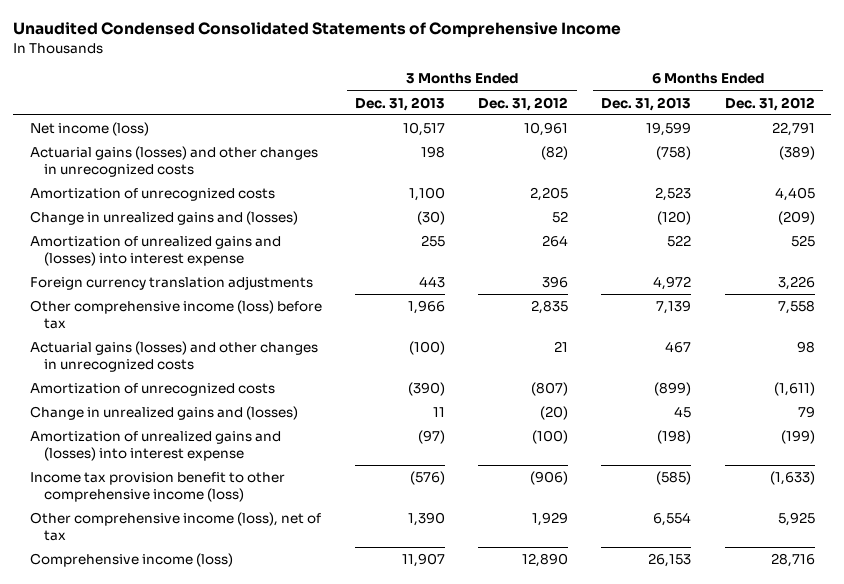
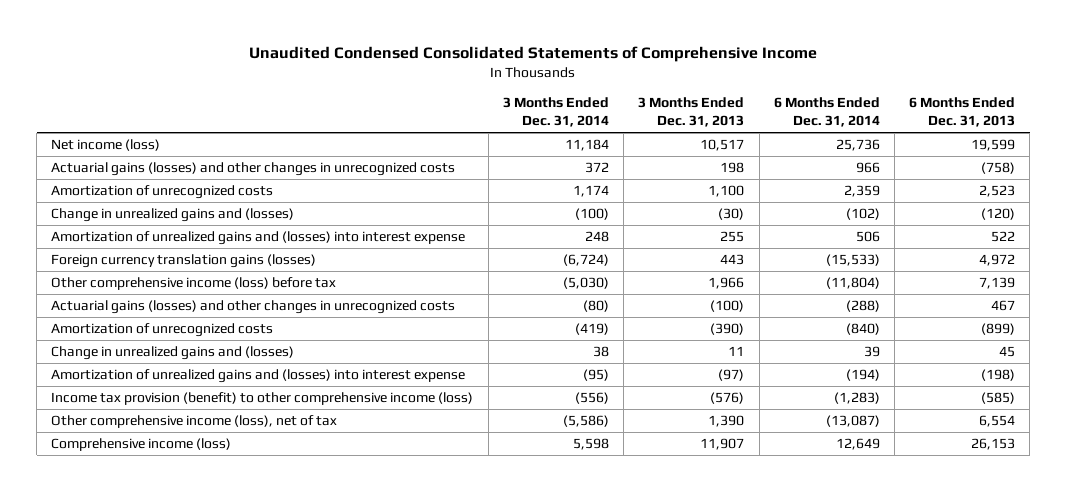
[478,96,569,111] Dec. 31, 2012 -> none
[724,96,815,111] Dec. 31, 2012 -> none
none -> [502,97,609,128] 3 Months Ended Dec. 31, 2014
none -> [773,97,880,128] 6 Months Ended Dec. 31, 2014
[29,276,313,291] Foreign currency translation adjustments -> [51,254,317,269] Foreign currency translation gains (losses)
[29,472,285,503] Income tax provision benefit to other comprehensive income (loss) -> [51,392,474,406] Income tax provision (benefit) to other comprehensive income (loss)

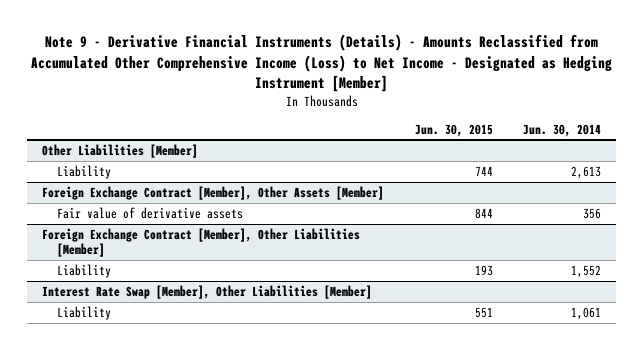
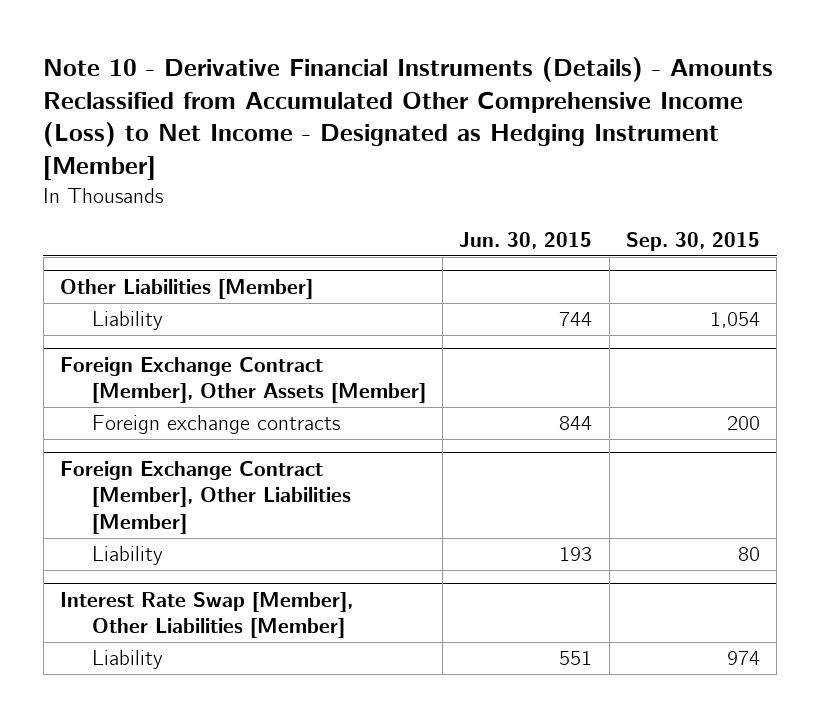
[30,34,612,92] Note 9 - Derivative Financial Instruments (Details) - Amounts Reclassified from Accumulated Other Comprehensive Income (Loss) to Net Income - Designated as Hedging Instrument [Member] -> [43,56,774,181] Note 10 - Derivative Financial Instruments (Details) - Amounts Reclassified from Accumulated Other Comprehensive Income (Loss) to Net Income - Designated as Hedging Instrument [Member]
[523,123,602,137] Jun. 30, 2014 -> none
none -> [626,232,761,252] Sep. 30, 2015
[57,206,244,219] Fair value of derivative assets -> [91,415,340,435] Foreign exchange contracts

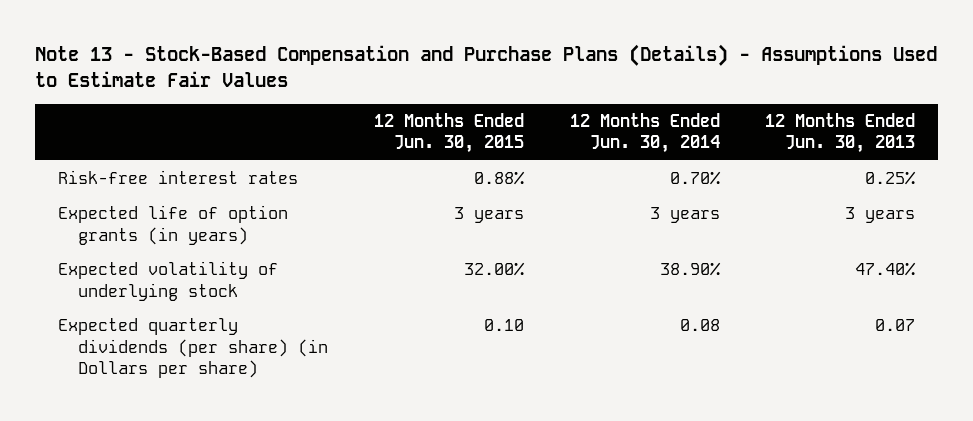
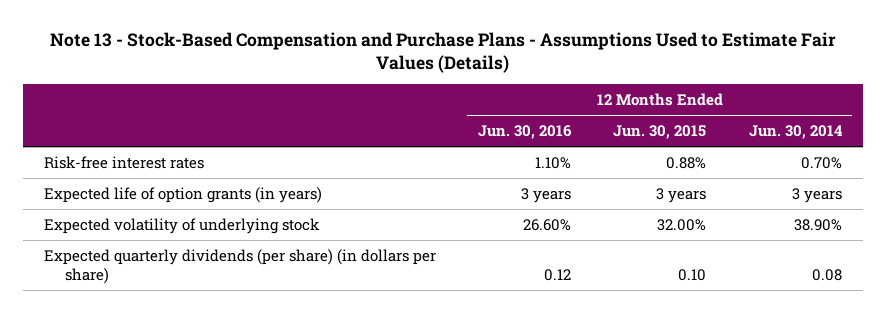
[34,43,937,87] Note 13 - Stock-Based Compensation and Purchase Plans (Details) - Assumptions Used to Estimate Fair Values -> [49,31,836,74] Note 13 - Stock-Based Compensation and Purchase Plans - Assumptions Used to Estimate Fair Values (Details)
[765,112,916,154] 12 Months Ended Jun. 30, 2013 -> none
none -> [478,125,573,140] Jun. 30, 2016
[57,318,329,379] Expected quarterly dividends (per share) (in Dollars per share) -> [43,248,436,284] Expected quarterly dividends (per share) (in dollars per share)

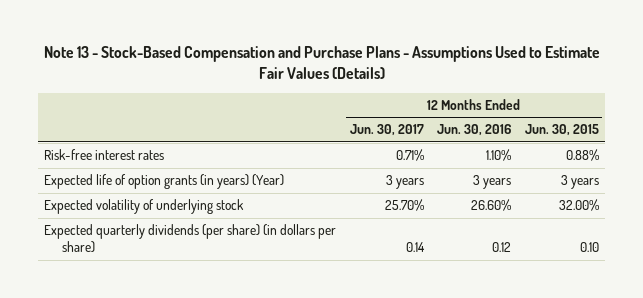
[748,125,843,140] Jun. 30, 2014 -> none
none -> [349,124,424,137] Jun. 30, 2017
[43,186,322,203] Expected life of option grants (in years) -> [44,174,285,190] Expected life of option grants (in years) (Year)

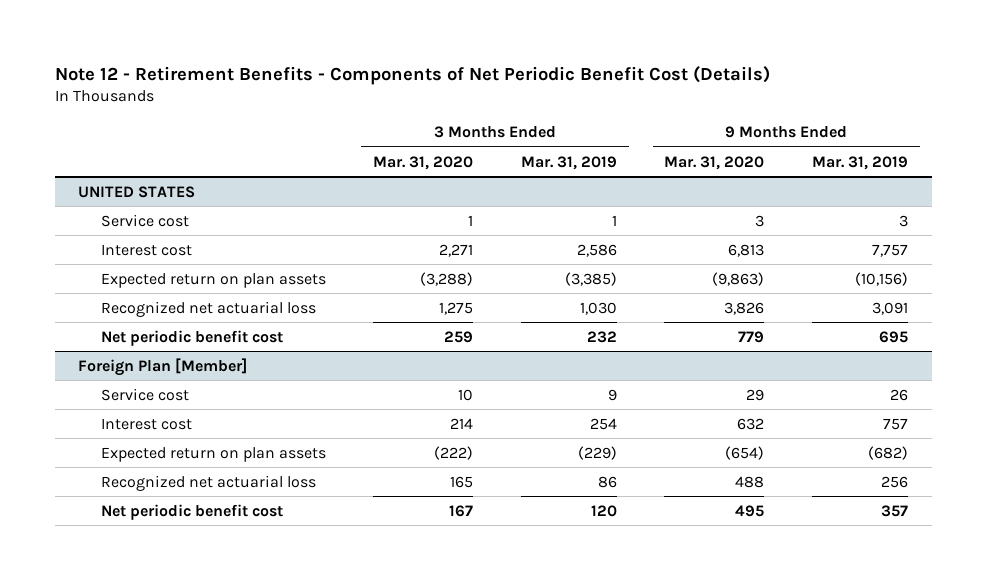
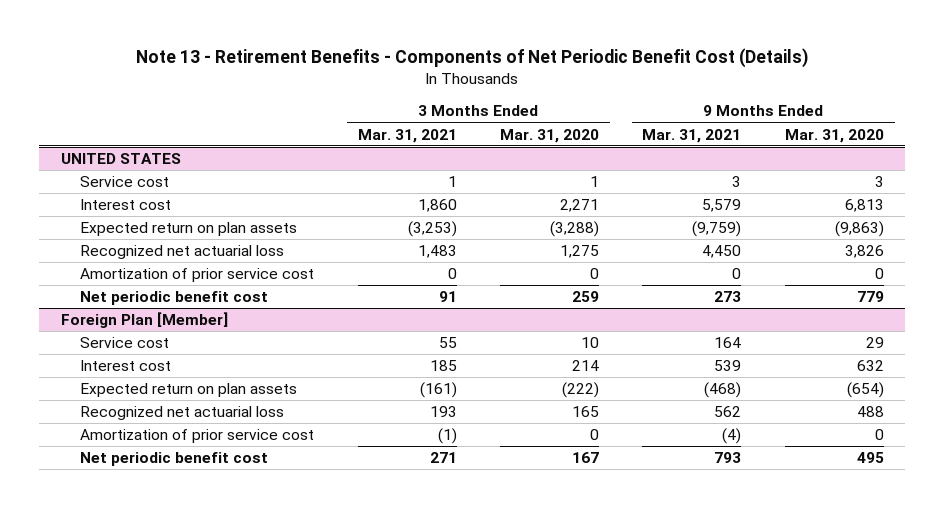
[54,65,770,85] Note 12 - Retirement Benefits - Components of Net Periodic Benefit Cost (Details) -> [136,48,809,69] Note 13 - Retirement Benefits - Components of Net Periodic Benefit Cost (Details)
[520,155,617,170] Mar. 31, 2019 -> none
[812,155,909,170] Mar. 31, 2019 -> none
none -> [357,128,457,143] Mar. 31, 2021
none -> [642,128,742,143] Mar. 31, 2021
none -> [80,268,315,283] Amortization of prior service cost
none -> [80,429,315,444] Amortization of prior service cost

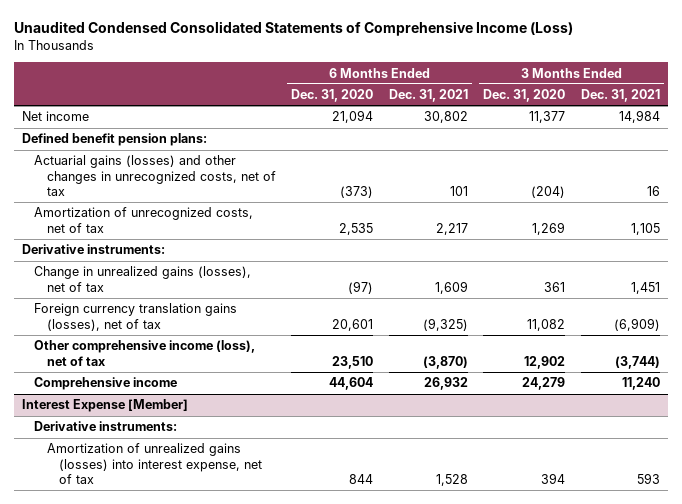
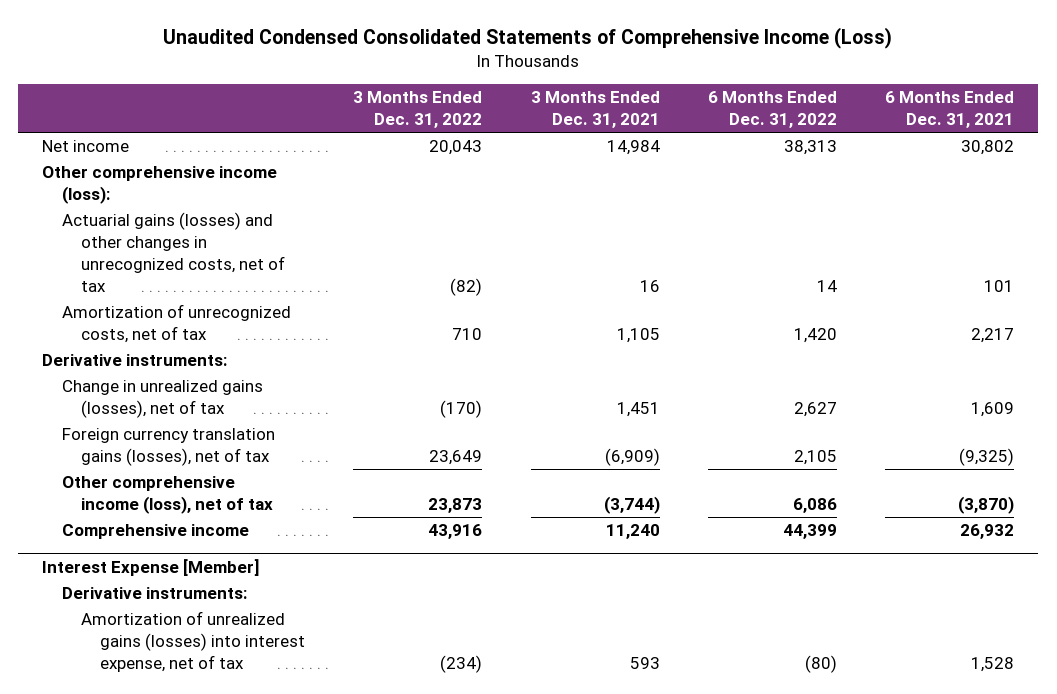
[291,89,374,103] Dec. 31, 2020 -> none
[483,89,566,103] Dec. 31, 2020 -> none
none -> [353,91,483,129] 3 Months Ended Dec. 31, 2022
none -> [707,91,837,129] 6 Months Ended Dec. 31, 2022
[22,133,208,147] Defined benefit pension plans: -> [42,166,278,204] Other comprehensive income (loss):

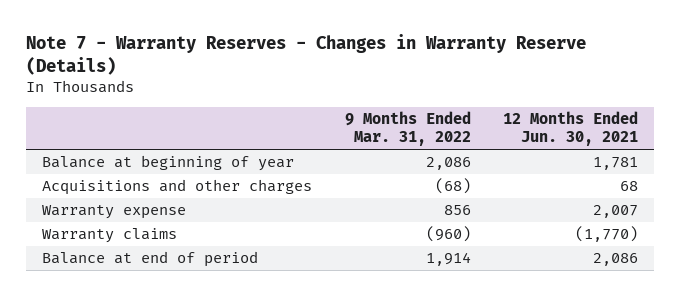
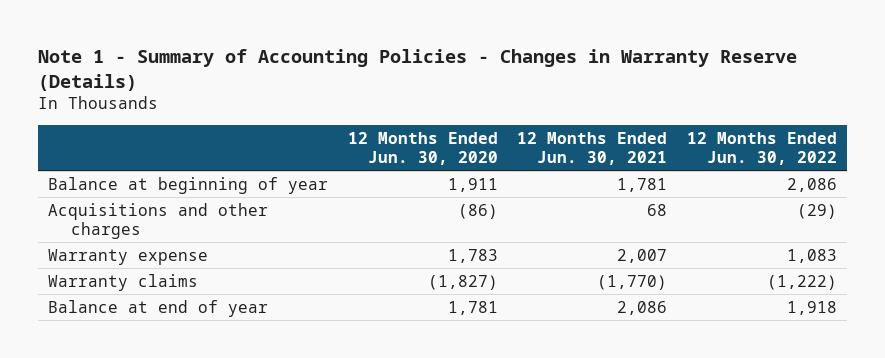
[26,34,587,76] Note 7 - Warranty Reserves - Changes in Warranty Reserve (Details) -> [38,48,798,91] Note 1 - Summary of Accounting Policies - Changes in Warranty Reserve (Details)
[344,111,471,147] 9 Months Ended Mar. 31, 2022 -> none
none -> [347,131,498,166] 12 Months Ended Jun. 30, 2020
none -> [687,131,838,166] 12 Months Ended Jun. 30, 2022
[42,251,259,268] Balance at end of period -> [47,299,268,317] Balance at end of year

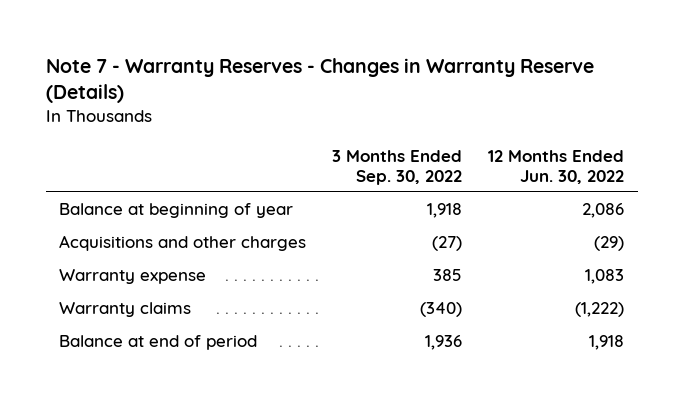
[38,48,798,91] Note 1 - Summary of Accounting Policies - Changes in Warranty Reserve (Details) -> [45,57,594,104] Note 7 - Warranty Reserves - Changes in Warranty Reserve (Details)
[347,131,498,166] 12 Months Ended Jun. 30, 2020 -> none
[517,131,668,166] 12 Months Ended Jun. 30, 2021 -> none
none -> [332,149,463,185] 3 Months Ended Sep. 30, 2022
[47,299,268,317] Balance at end of year -> [59,335,258,351] Balance at end of period

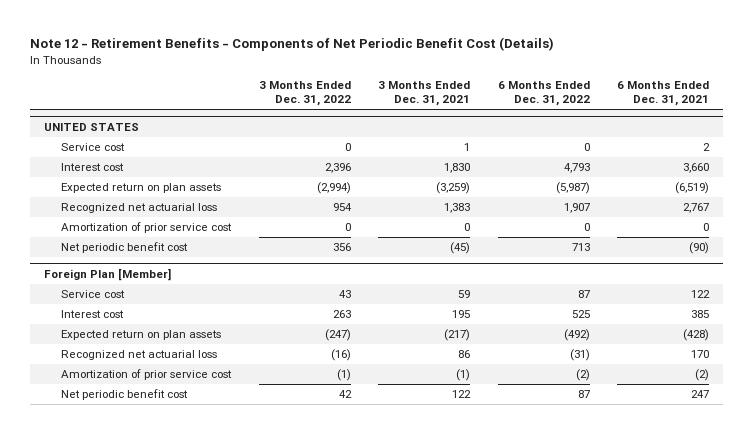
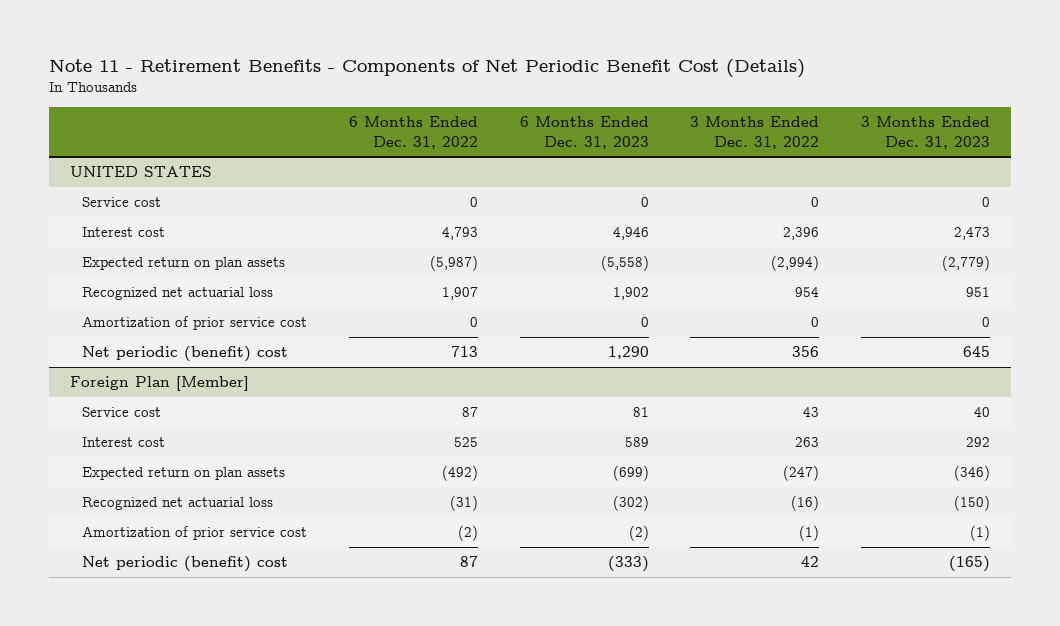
[30,37,555,52] Note 12 - Retirement Benefits - Components of Net Periodic Benefit Cost (Details) -> [48,58,805,78] Note 11 - Retirement Benefits - Components of Net Periodic Benefit Cost (Details)
[378,81,471,107] 3 Months Ended Dec. 31, 2021 -> none
[617,81,710,107] 6 Months Ended Dec. 31, 2021 -> none
none -> [519,116,649,149] 6 Months Ended Dec. 31, 2023
none -> [861,116,991,149] 3 Months Ended Dec. 31, 2023
[60,242,188,254] Net periodic benefit cost -> [82,345,289,362] Net periodic (benefit) cost
[60,389,188,401] Net periodic benefit cost -> [82,555,289,572] Net periodic (benefit) cost

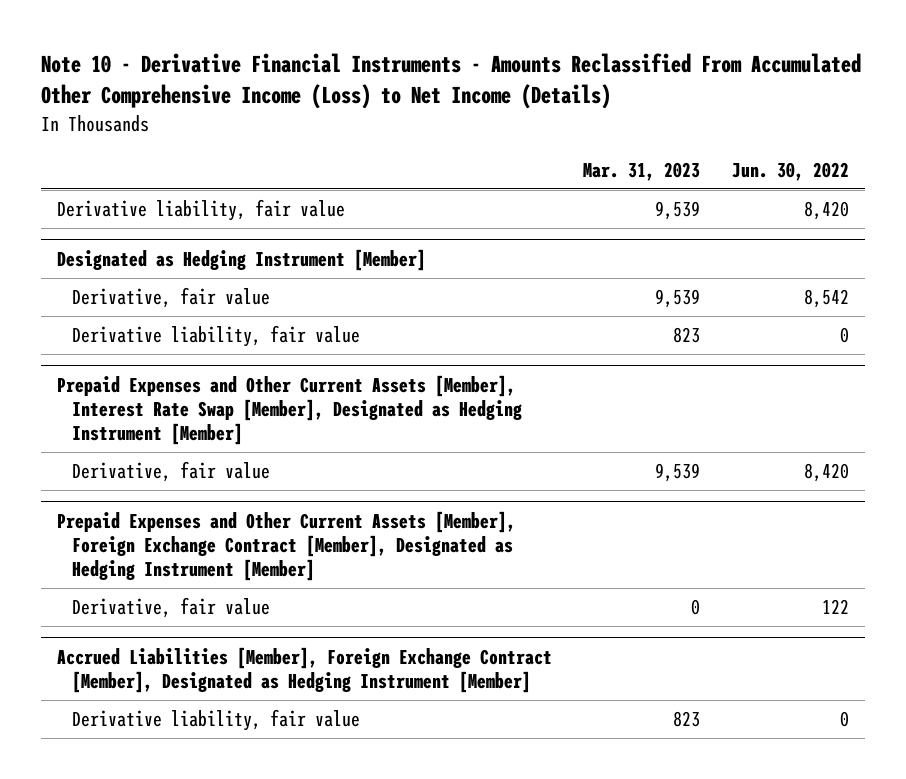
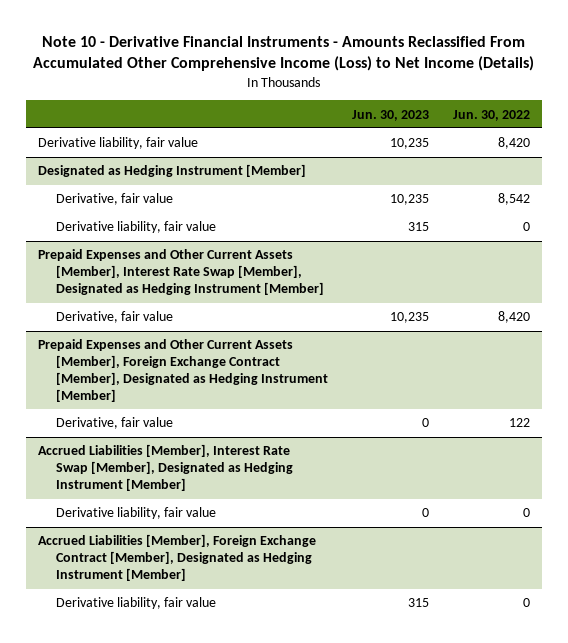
[583,161,701,181] Mar. 31, 2023 -> none
none -> [352,109,430,121] Jun. 30, 2023
none -> [37,444,293,492] Accrued Liabilities [Member], Interest Rate Swap [Member], Designated as Hedging Instrument [Member]
none -> [55,507,216,520] Derivative liability, fair value

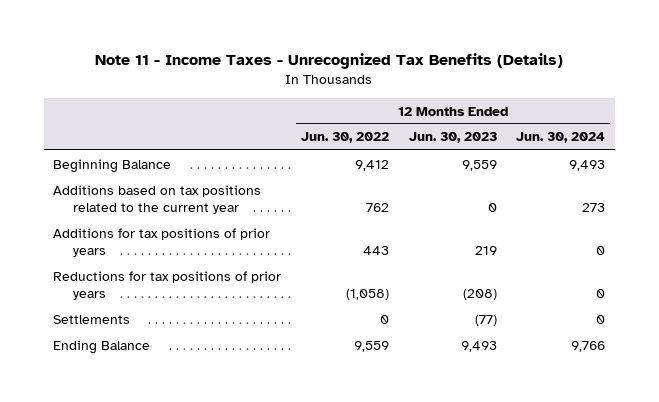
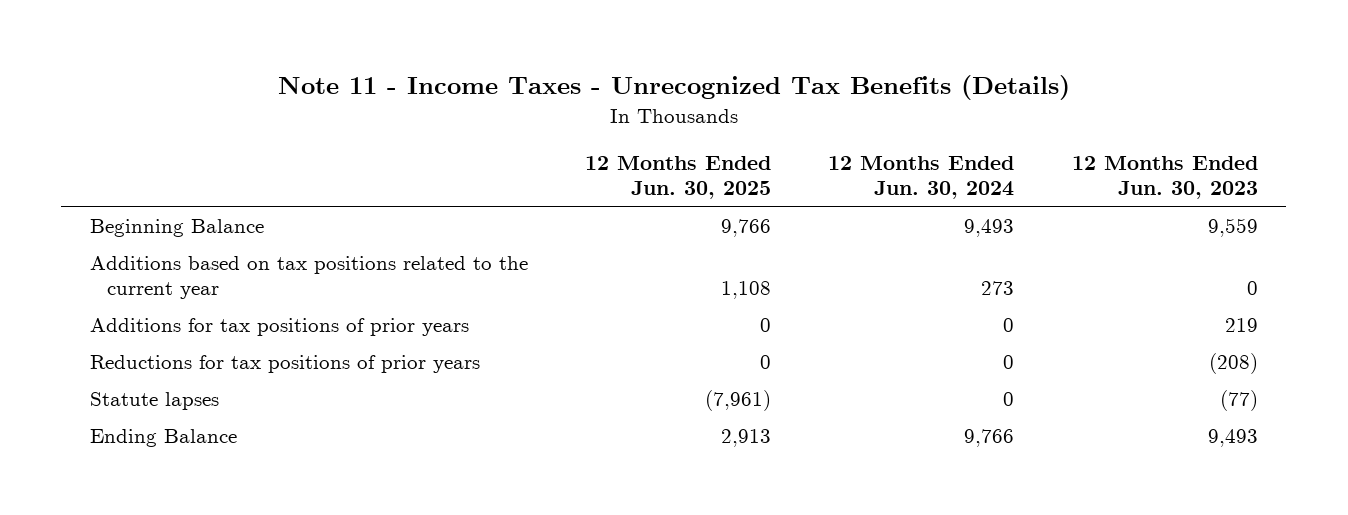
[301,132,390,144] Jun. 30, 2022 -> none
none -> [585,155,772,200] 12 Months Ended Jun. 30, 2025
[53,314,131,324] Settlements -> [90,391,220,410] Statute lapses

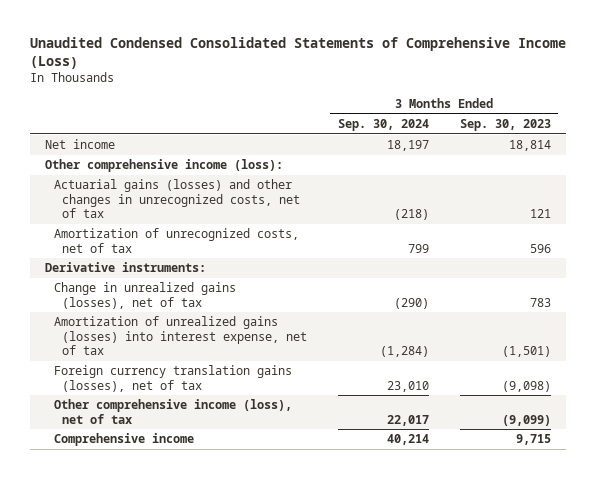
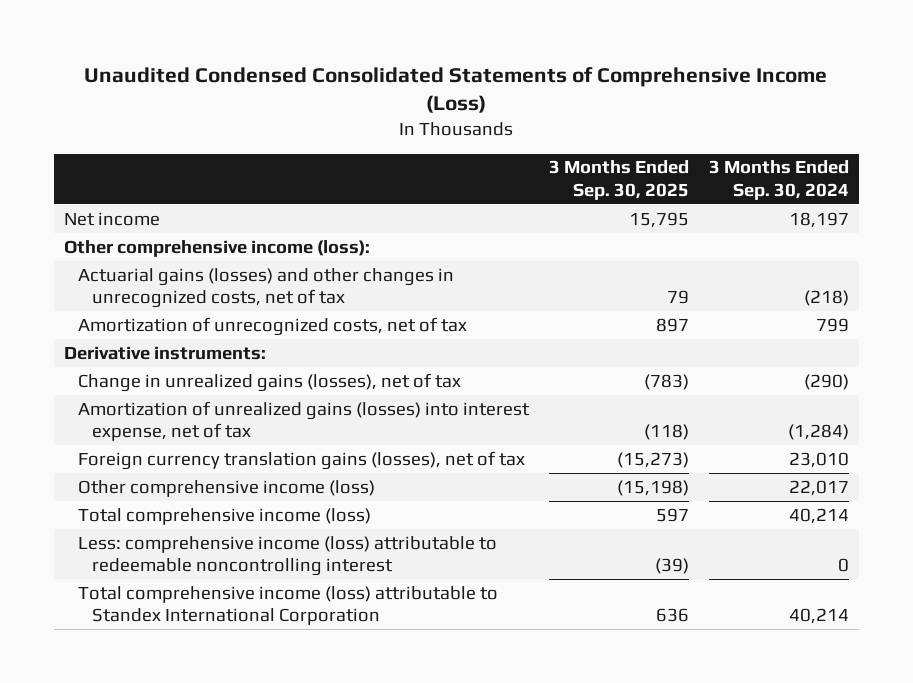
[459,119,551,132] Sep. 30, 2023 -> none
none -> [548,160,689,200] 3 Months Ended Sep. 30, 2025
[53,399,292,424] Other comprehensive income (loss), net of tax -> [77,479,375,497] Other comprehensive income (loss)
none -> [77,507,371,525] Total comprehensive income (loss)
none -> [77,535,497,577] Less: comprehensive income (loss) attributable to redeemable noncontrolling interest
[53,433,194,447] Comprehensive income -> [77,585,498,626] Total comprehensive income (loss) attributable to Standex International Corporation

